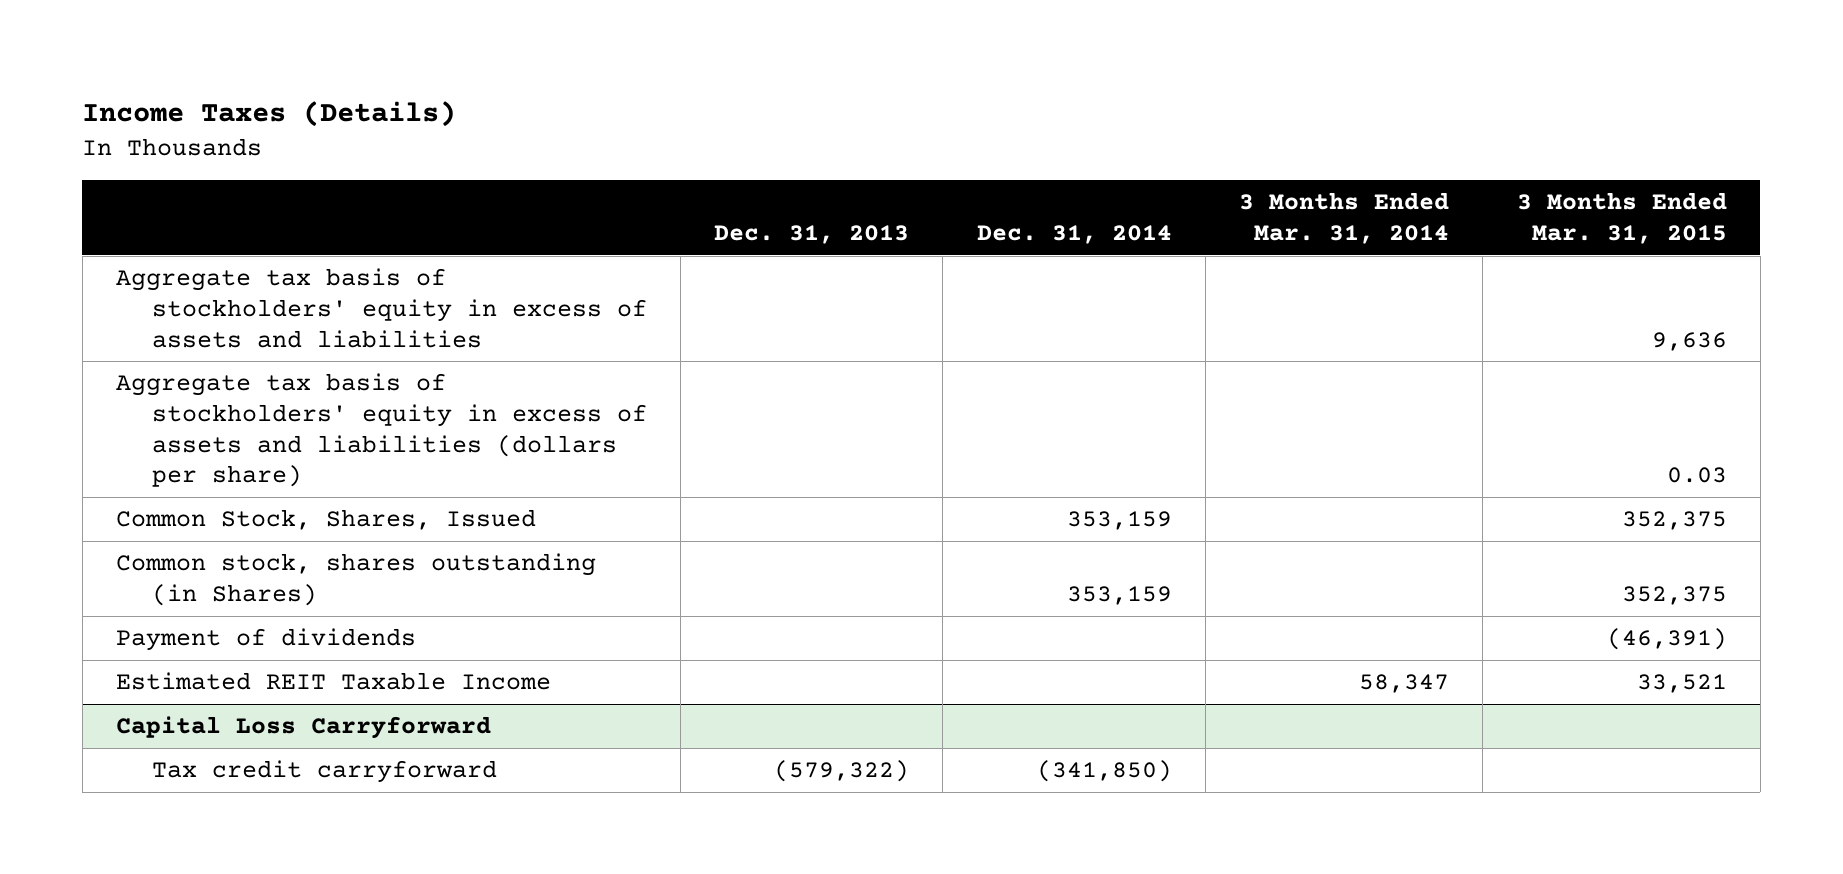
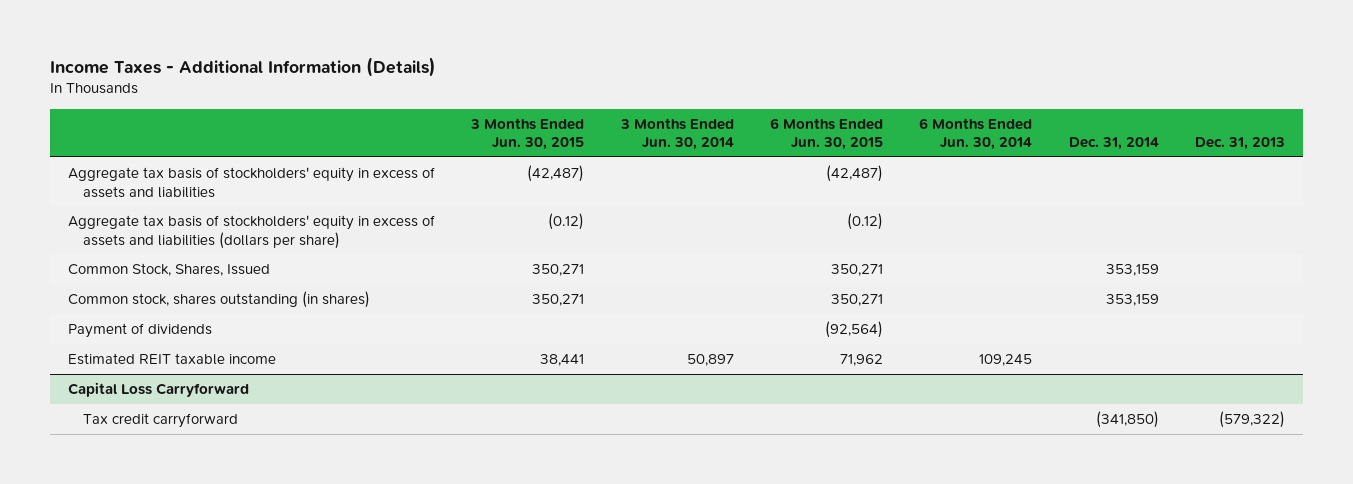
[82,100,457,127] Income Taxes (Details) -> [49,57,436,78] Income Taxes - Additional Information (Details)
[1239,192,1450,244] 3 Months Ended Mar. 31, 2014 -> none
[1516,192,1727,244] 3 Months Ended Mar. 31, 2015 -> none
none -> [470,117,585,151] 3 Months Ended Jun. 30, 2015
none -> [619,117,734,151] 3 Months Ended Jun. 30, 2014
none -> [769,117,883,151] 6 Months Ended Jun. 30, 2015
none -> [919,117,1033,151] 6 Months Ended Jun. 30, 2014
[115,553,596,606] Common stock, shares outstanding (in Shares) -> [67,291,370,309] Common stock, shares outstanding (in shares)
[115,672,551,691] Estimated REIT Taxable Income -> [67,353,276,366] Estimated REIT taxable income

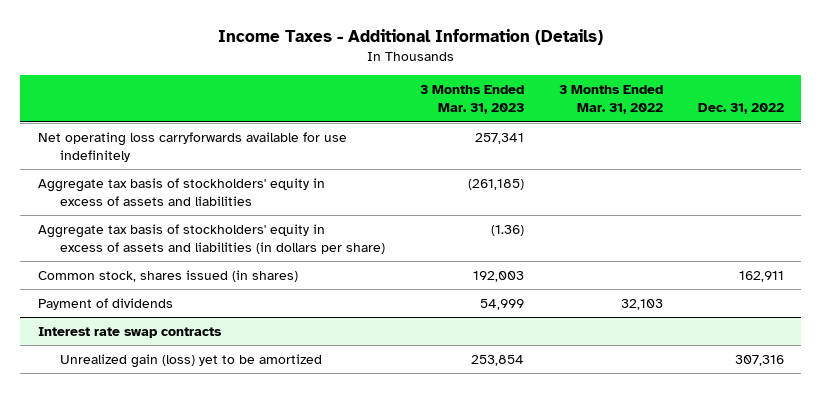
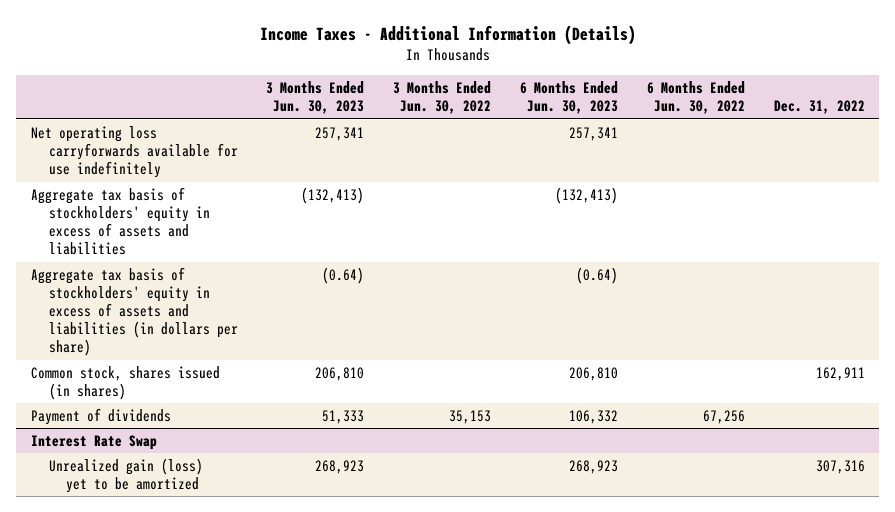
[419,85,524,115] 3 Months Ended Mar. 31, 2023 -> none
[558,85,663,115] 3 Months Ended Mar. 31, 2022 -> none
none -> [266,81,365,115] 3 Months Ended Jun. 30, 2023
none -> [393,81,492,115] 3 Months Ended Jun. 30, 2022
none -> [519,81,618,115] 6 Months Ended Jun. 30, 2023
none -> [646,81,745,115] 6 Months Ended Jun. 30, 2022
[37,327,222,339] Interest rate swap contracts -> [30,434,157,450] Interest Rate Swap

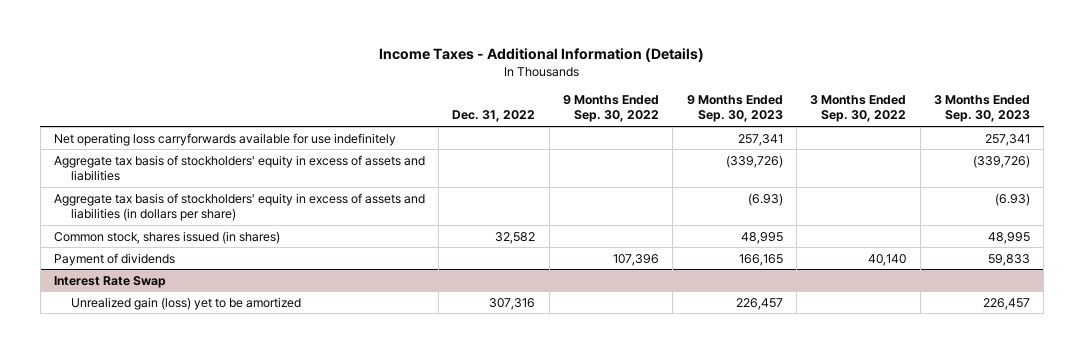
[266,81,365,115] 3 Months Ended Jun. 30, 2023 -> none
[393,81,492,115] 3 Months Ended Jun. 30, 2022 -> none
[519,81,618,115] 6 Months Ended Jun. 30, 2023 -> none
[646,81,745,115] 6 Months Ended Jun. 30, 2022 -> none
none -> [563,95,660,123] 9 Months Ended Sep. 30, 2022
none -> [686,95,783,123] 9 Months Ended Sep. 30, 2023
none -> [810,95,907,123] 3 Months Ended Sep. 30, 2022
none -> [933,95,1030,123] 3 Months Ended Sep. 30, 2023
[815,366,865,381] 162,911 -> [495,231,536,244] 32,582

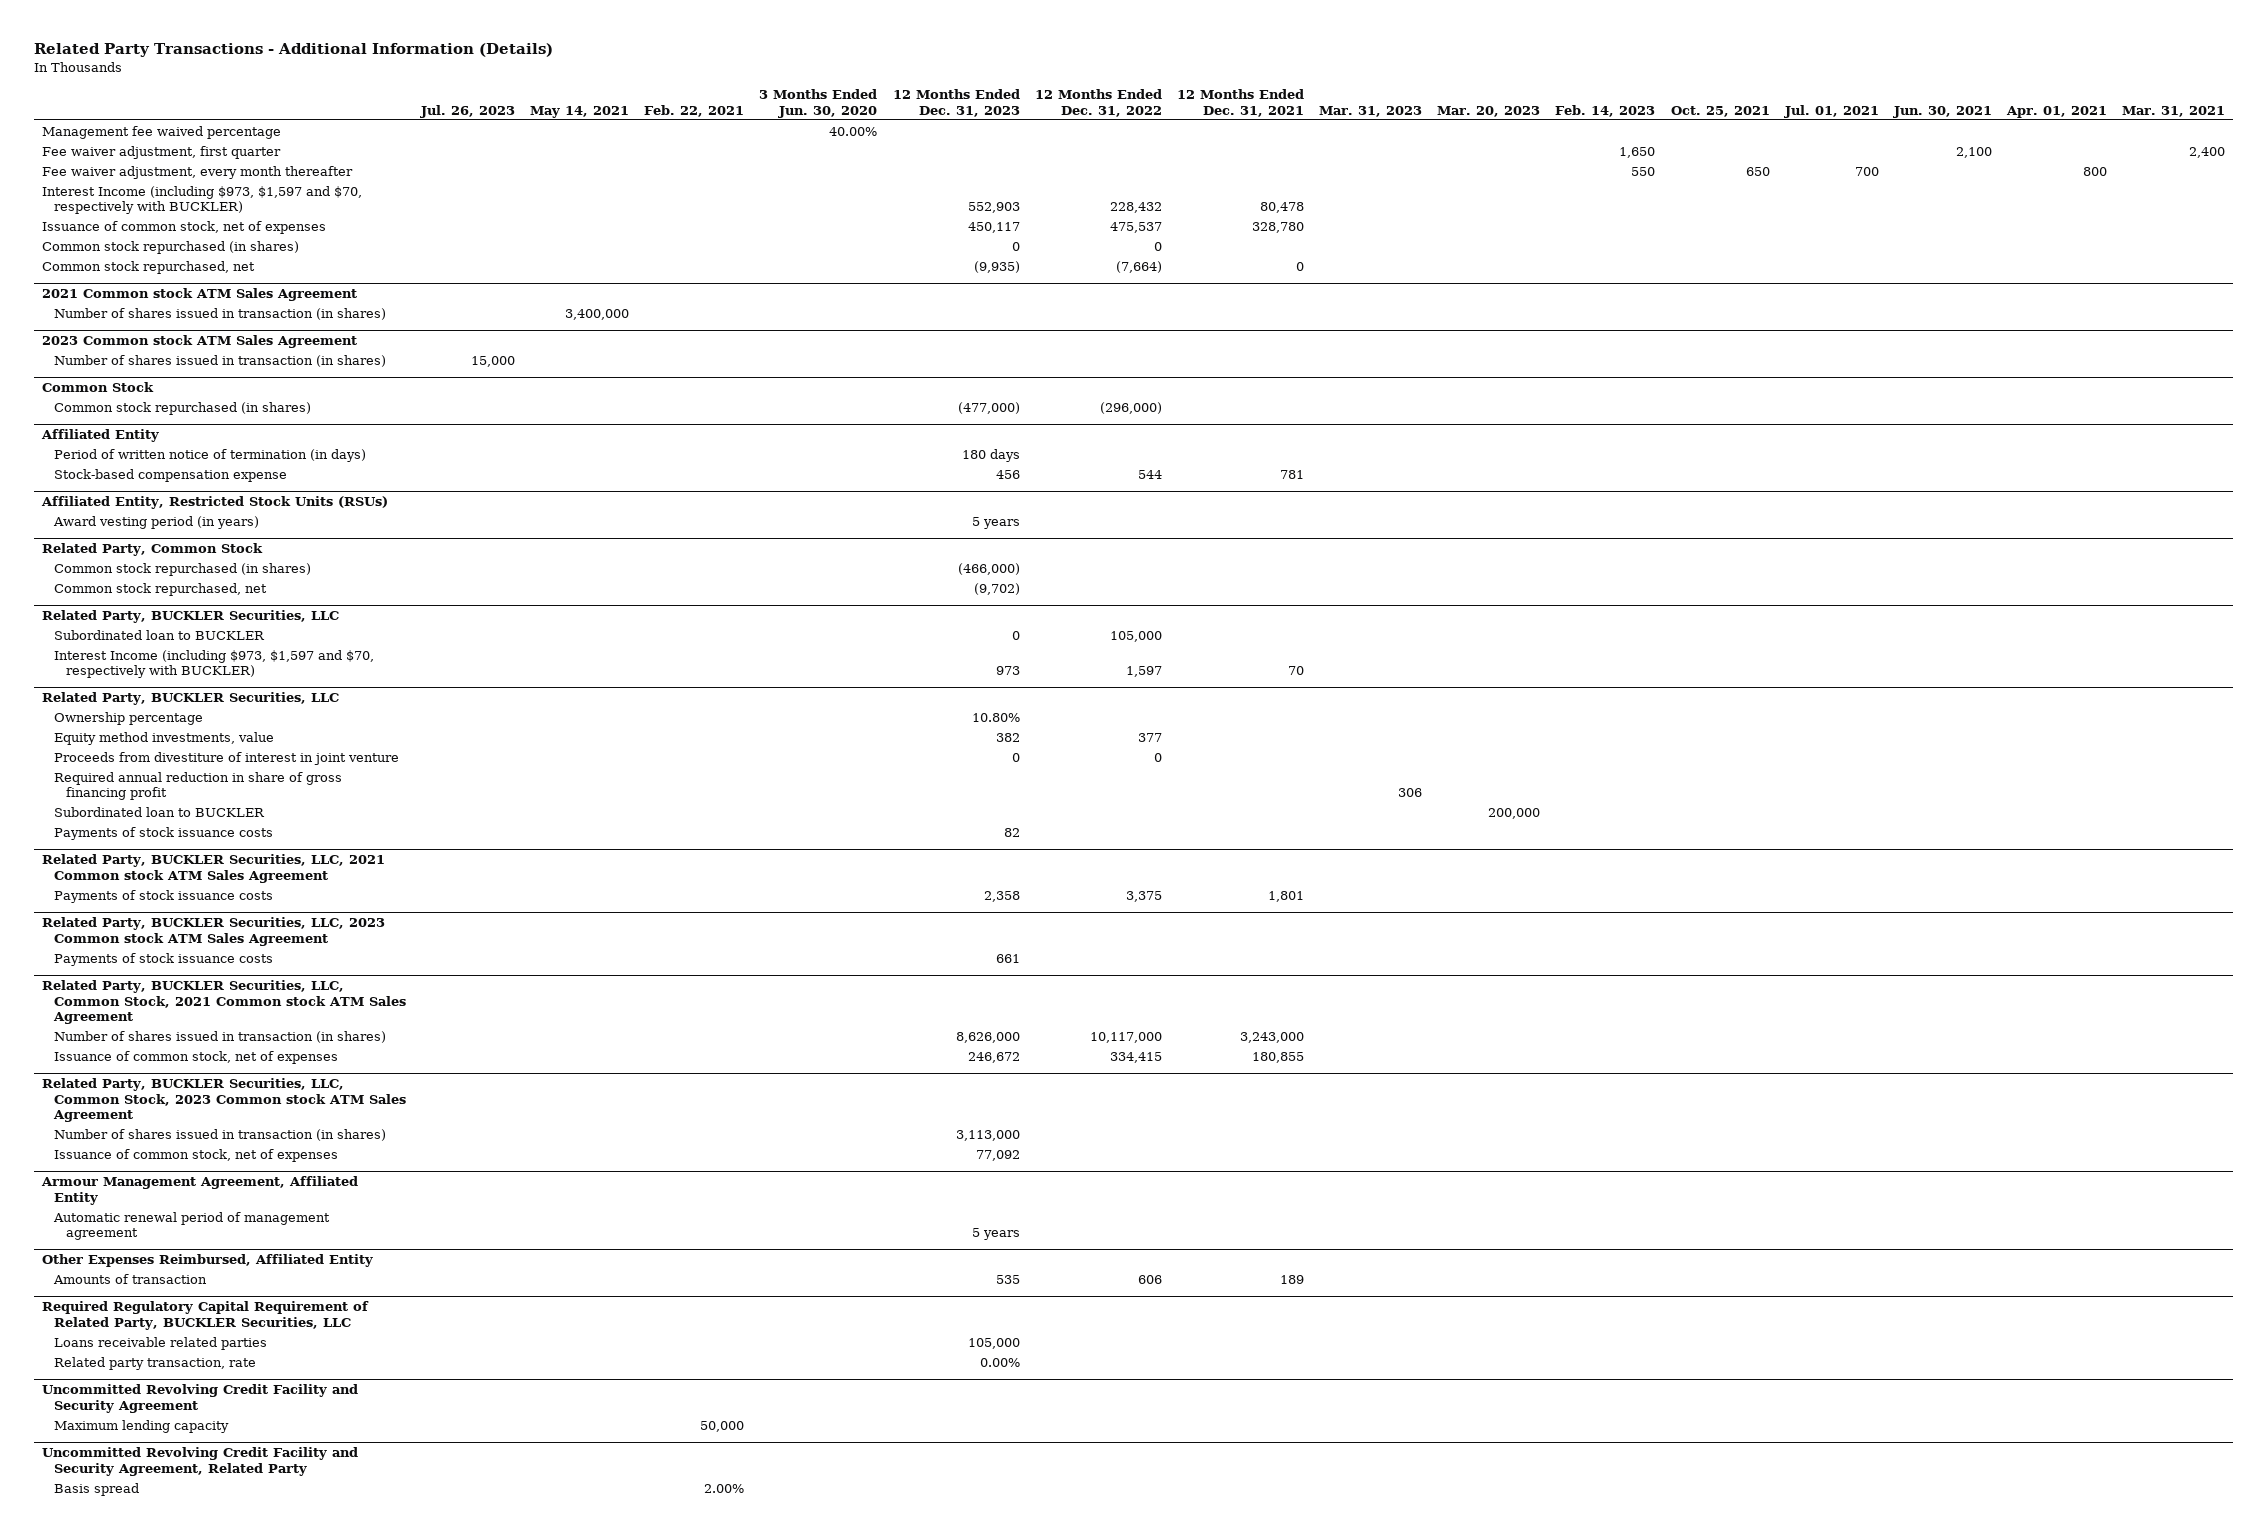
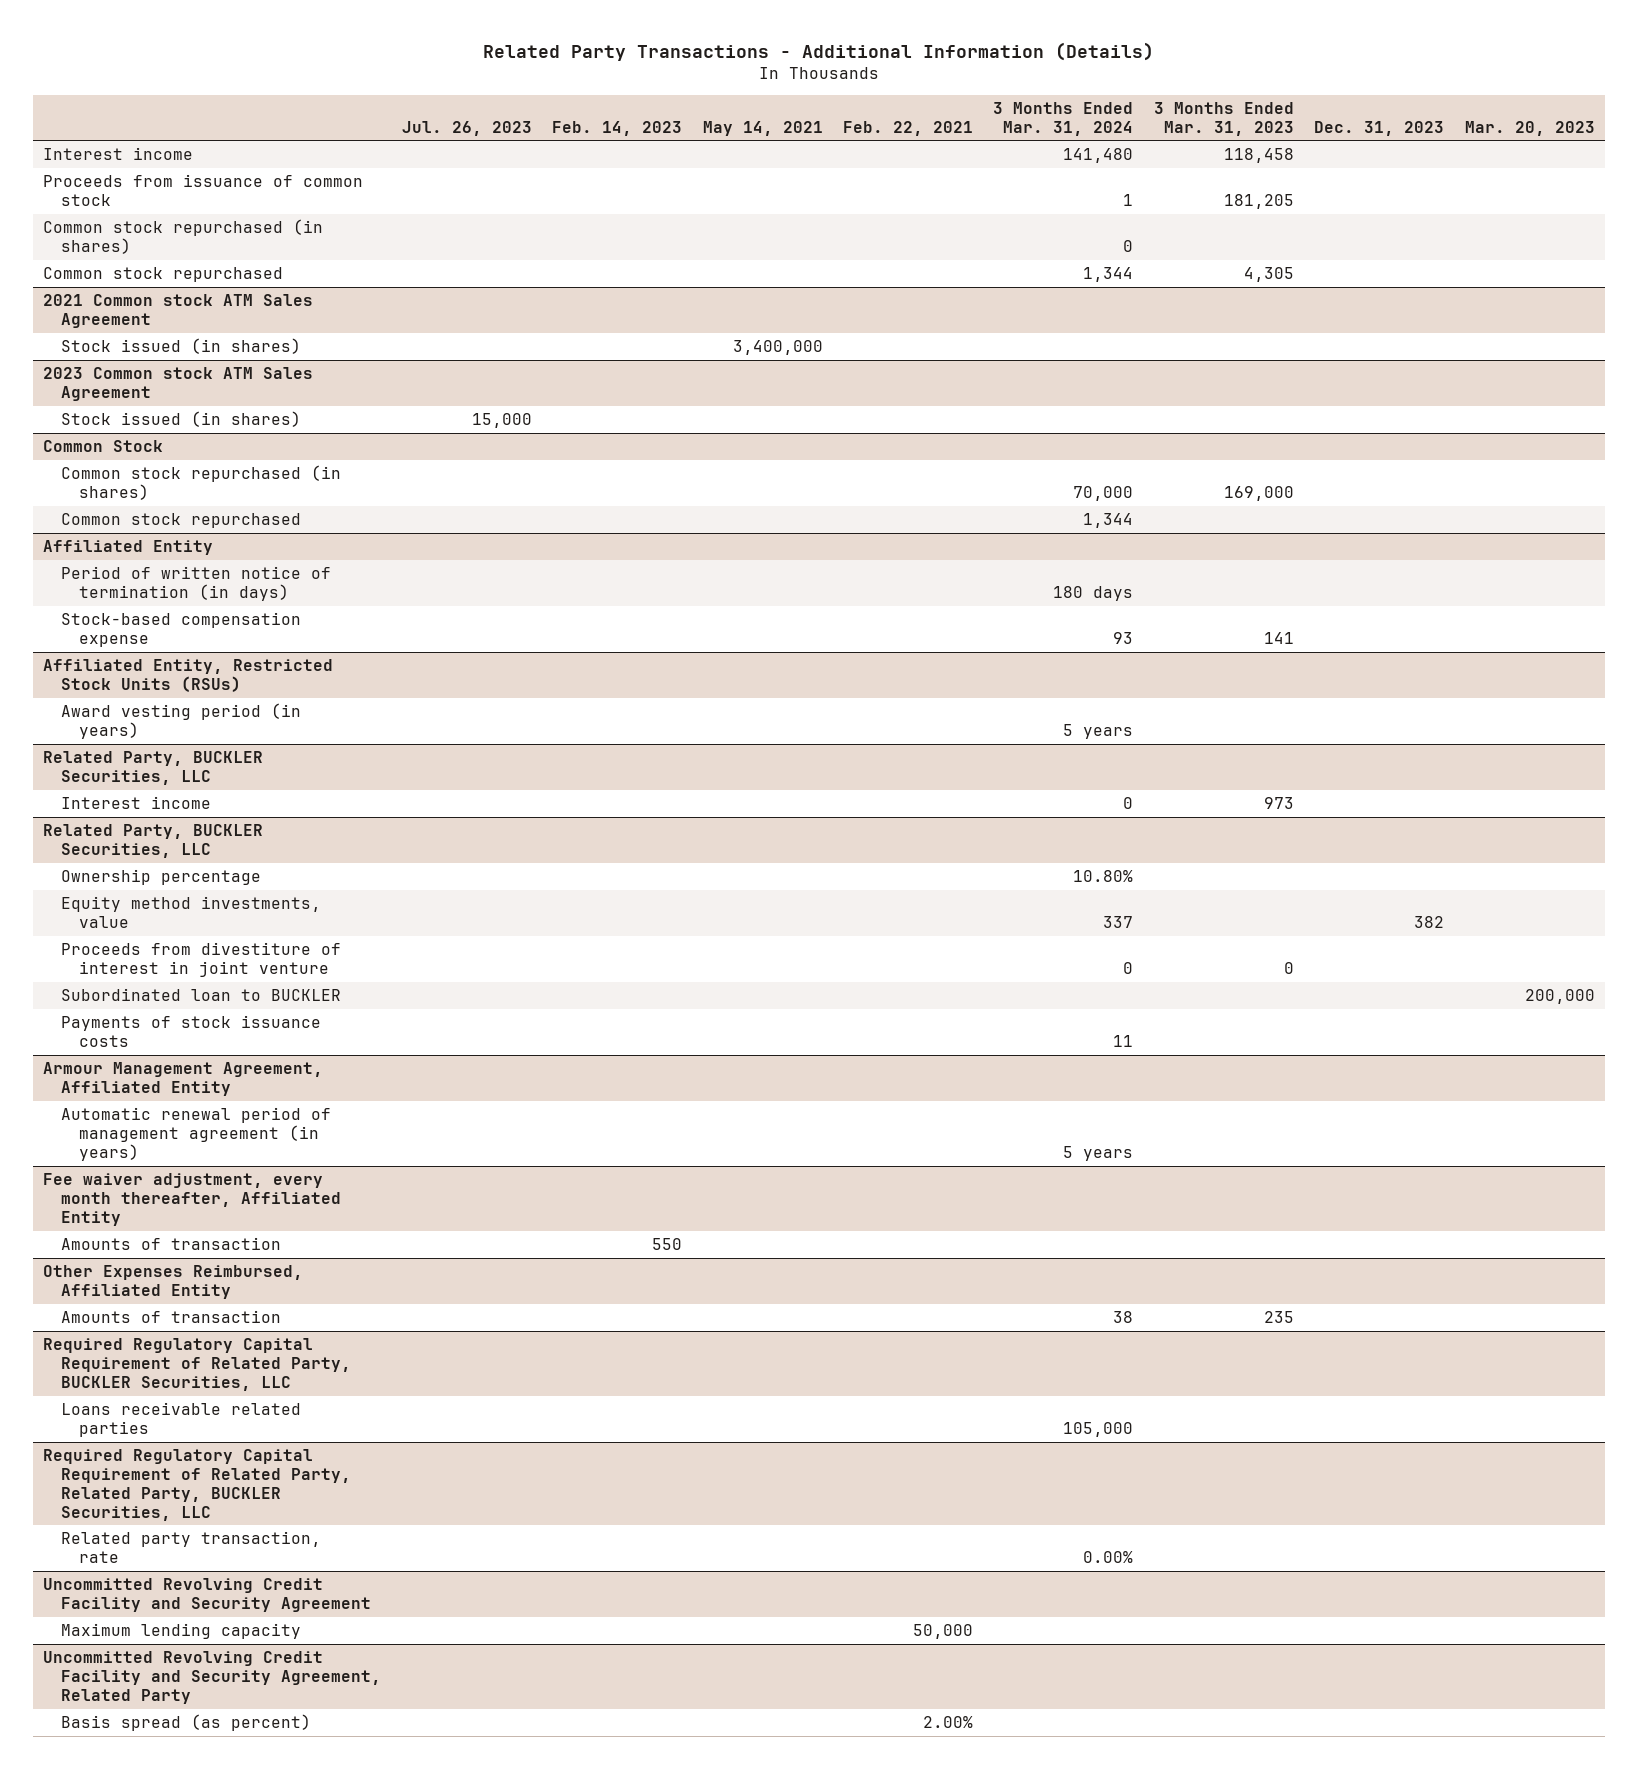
[759,89,878,118] 3 Months Ended Jun. 30, 2020 -> none
[892,89,1020,117] 12 Months Ended Dec. 31, 2023 -> none
[1034,89,1162,117] 12 Months Ended Dec. 31, 2022 -> none
[1176,89,1304,117] 12 Months Ended Dec. 31, 2021 -> none
[1319,105,1423,117] Mar. 31, 2023 -> none
[1670,105,1770,117] Oct. 25, 2021 -> none
[1783,104,1879,118] Jul. 01, 2021 -> none
[1892,105,1992,118] Jun. 30, 2021 -> none
[2006,105,2108,118] Apr. 01, 2021 -> none
[2122,105,2226,117] Mar. 31, 2021 -> none
none -> [993,101,1134,136] 3 Months Ended Mar. 31, 2024
none -> [1153,101,1294,136] 3 Months Ended Mar. 31, 2023
none -> [1314,120,1445,136] Dec. 31, 2023
[41,125,281,139] Management fee waived percentage -> none
[41,145,281,159] Fee waiver adjustment, first quarter -> none
[41,165,353,179] Fee waiver adjustment, every month thereafter -> none
[41,185,362,215] Interest Income (including $973, $1,597 and $70, respectively with BUCKLER) -> [43,147,194,161] Interest income
[41,220,326,234] Issuance of common stock, net of expenses -> [43,174,364,207] Proceeds from issuance of common stock
[41,260,255,274] Common stock repurchased, net -> [43,267,284,283] Common stock repurchased
[53,307,386,320] Number of shares issued in transaction (in shares) -> [61,338,302,355] Stock issued (in shares)
[53,354,386,367] Number of shares issued in transaction (in shares) -> [61,411,302,428] Stock issued (in shares)
none -> [61,513,302,529] Common stock repurchased
[41,543,263,557] Related Party, Common Stock -> none
[53,562,311,576] Common stock repurchased (in shares) -> none
[53,582,267,596] Common stock repurchased, net -> none
[53,629,265,640] Subordinated loan to BUCKLER -> none
[53,649,374,679] Interest Income (including $973, $1,597 and $70, respectively with BUCKLER) -> [61,796,212,810] Interest income
[53,771,342,801] Required annual reduction in share of gross financing profit -> none
[41,854,385,883] Related Party, BUCKLER Securities, LLC, 2021 Common stock ATM Sales Agreement -> none
[53,889,273,903] Payments of stock issuance costs -> none
[41,917,385,946] Related Party, BUCKLER Securities, LLC, 2023 Common stock ATM Sales Agreement -> none
[53,952,273,966] Payments of stock issuance costs -> none
[41,980,406,1025] Related Party, BUCKLER Securities, LLC, Common Stock, 2021 Common stock ATM Sales Agreement -> none
[53,1030,386,1043] Number of shares issued in transaction (in shares) -> none
[53,1050,338,1064] Issuance of common stock, net of expenses -> none
[41,1078,406,1123] Related Party, BUCKLER Securities, LLC, Common Stock, 2023 Common stock ATM Sales Agreement -> none
[53,1128,386,1141] Number of shares issued in transaction (in shares) -> none
[53,1148,338,1162] Issuance of common stock, net of expenses -> none
[52,1211,330,1241] Automatic renewal period of management agreement -> [61,1107,332,1161] Automatic renewal period of management agreement (in years)
none -> [43,1173,342,1226] Fee waiver adjustment, every month thereafter, Affiliated Entity
none -> [61,1237,282,1251] Amounts of transaction
[53,1356,256,1370] Related party transaction, rate -> none
none -> [43,1449,352,1521] Required Regulatory Capital Requirement of Related Party, Related Party, BUCKLER Securities, LLC
none -> [61,1531,322,1564] Related party transaction, rate
[53,1482,139,1496] Basis spread -> [61,1714,312,1732] Basis spread (as percent)

